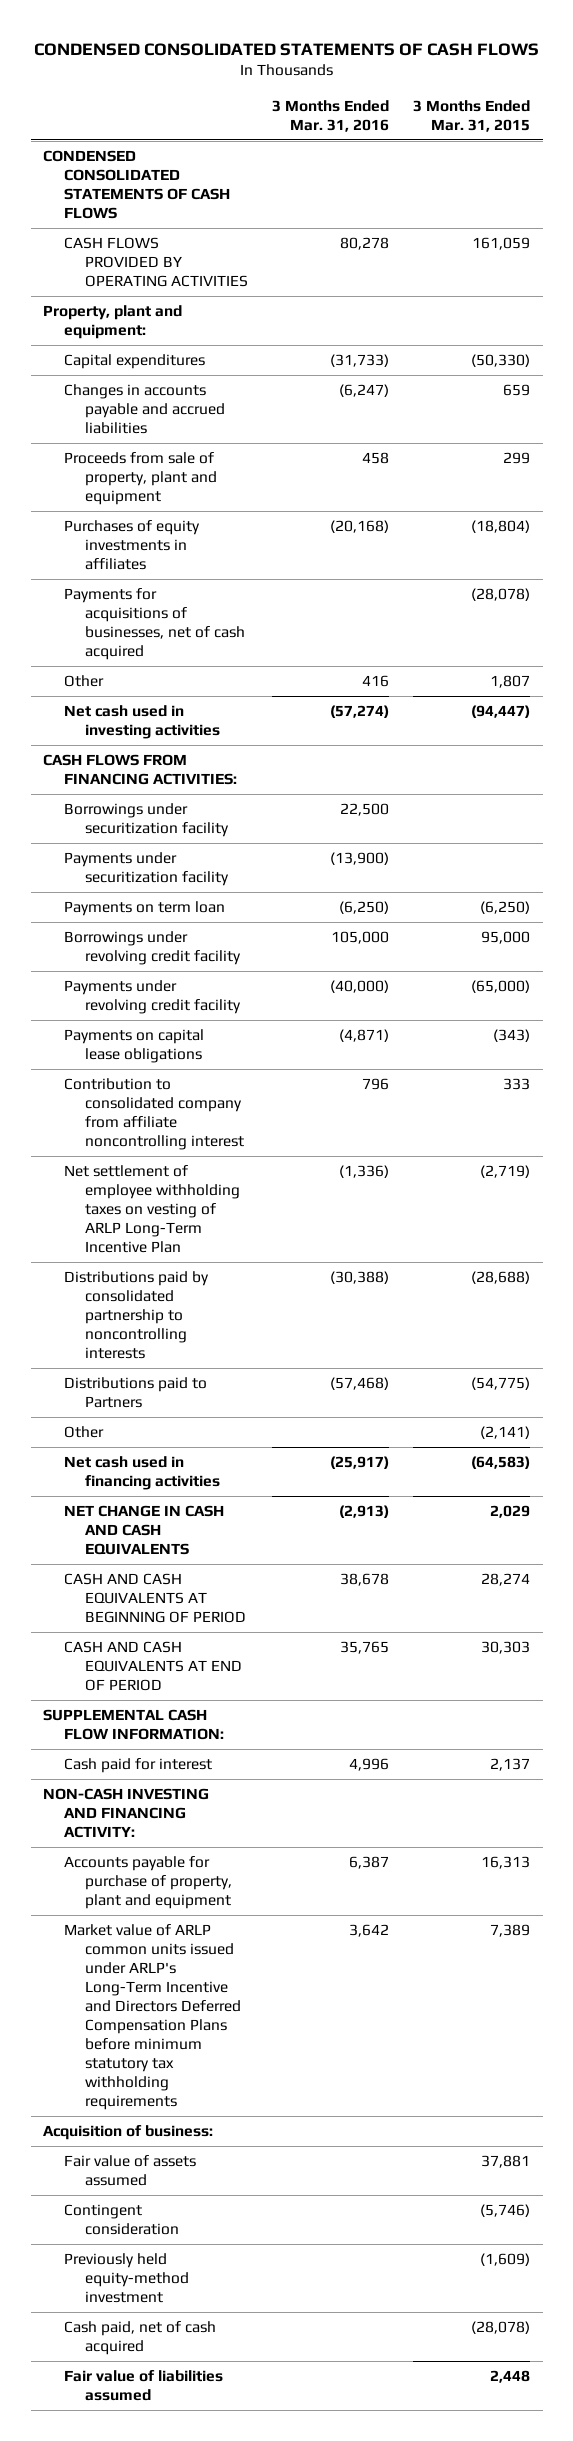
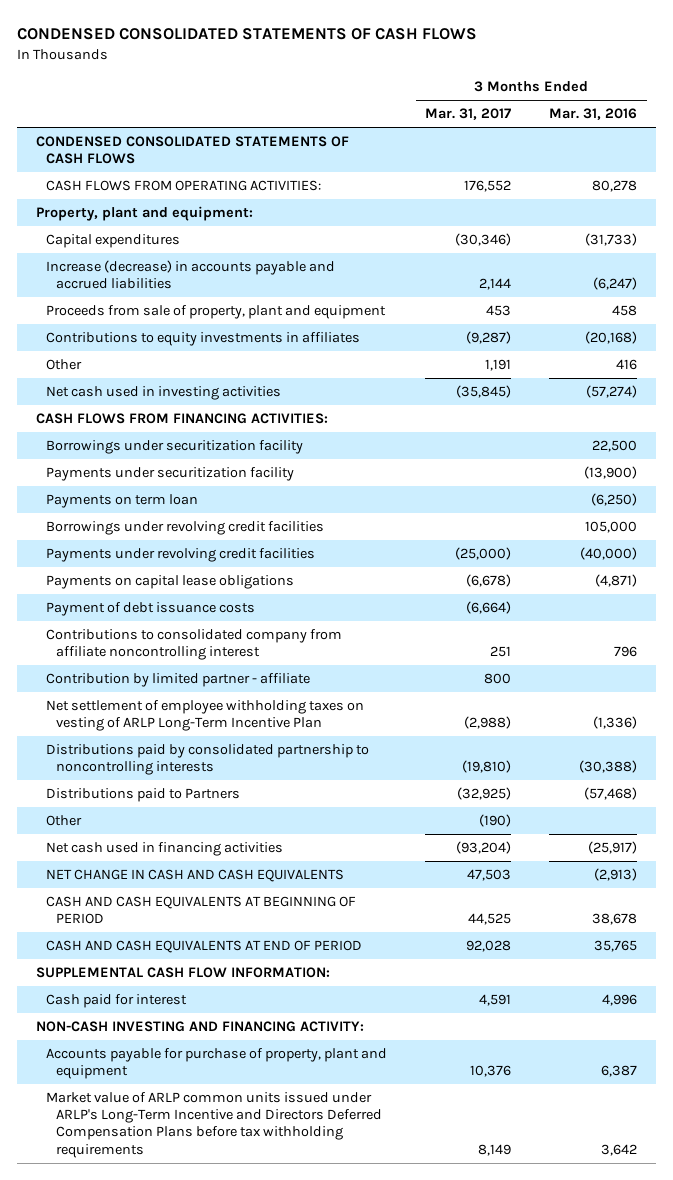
[413,99,531,132] 3 Months Ended Mar. 31, 2015 -> none
none -> [425,108,512,121] Mar. 31, 2017
[63,237,248,288] CASH FLOWS PROVIDED BY OPERATING ACTIVITIES -> [46,180,322,192] CASH FLOWS FROM OPERATING ACTIVITIES:
[63,384,225,435] Changes in accounts payable and accrued liabilities -> [46,260,336,290] Increase (decrease) in accounts payable and accrued liabilities
[63,588,245,660] Payments for acquisitions of businesses, net of cash acquired -> none
[63,520,200,571] Purchases of equity investments in affiliates -> [46,332,361,347] Contributions to equity investments in affiliates
[63,931,241,966] Borrowings under revolving credit facility -> [46,521,325,536] Borrowings under revolving credit facilities
[63,980,241,1015] Payments under revolving credit facility -> [46,548,316,563] Payments under revolving credit facilities
none -> [46,602,256,617] Payment of debt issuance costs
[63,1078,244,1150] Contribution to consolidated company from affiliate noncontrolling interest -> [46,629,343,661] Contributions to consolidated company from affiliate noncontrolling interest
none -> [46,673,311,688] Contribution by limited partner - affiliate
[43,2125,214,2141] Acquisition of business: -> none
[63,2155,196,2187] Fair value of assets assumed -> none
[63,2204,179,2236] Contingent consideration -> none
[63,2253,189,2304] Previously held equity-method investment -> none
[63,2321,216,2356] Cash paid, net of cash acquired -> none
[63,2370,223,2402] Fair value of liabilities assumed -> none
[63,1924,241,2110] Market value of ARLP common units issued under ARLP's Long-Term Incentive and Directors Deferred Compensation Plans before minimum statutory tax withholding requirements -> [46,1092,383,1158] Market value of ARLP common units issued under ARLP's Long-Term Incentive and Directors Deferred Compensation Plans before tax withholding requirements

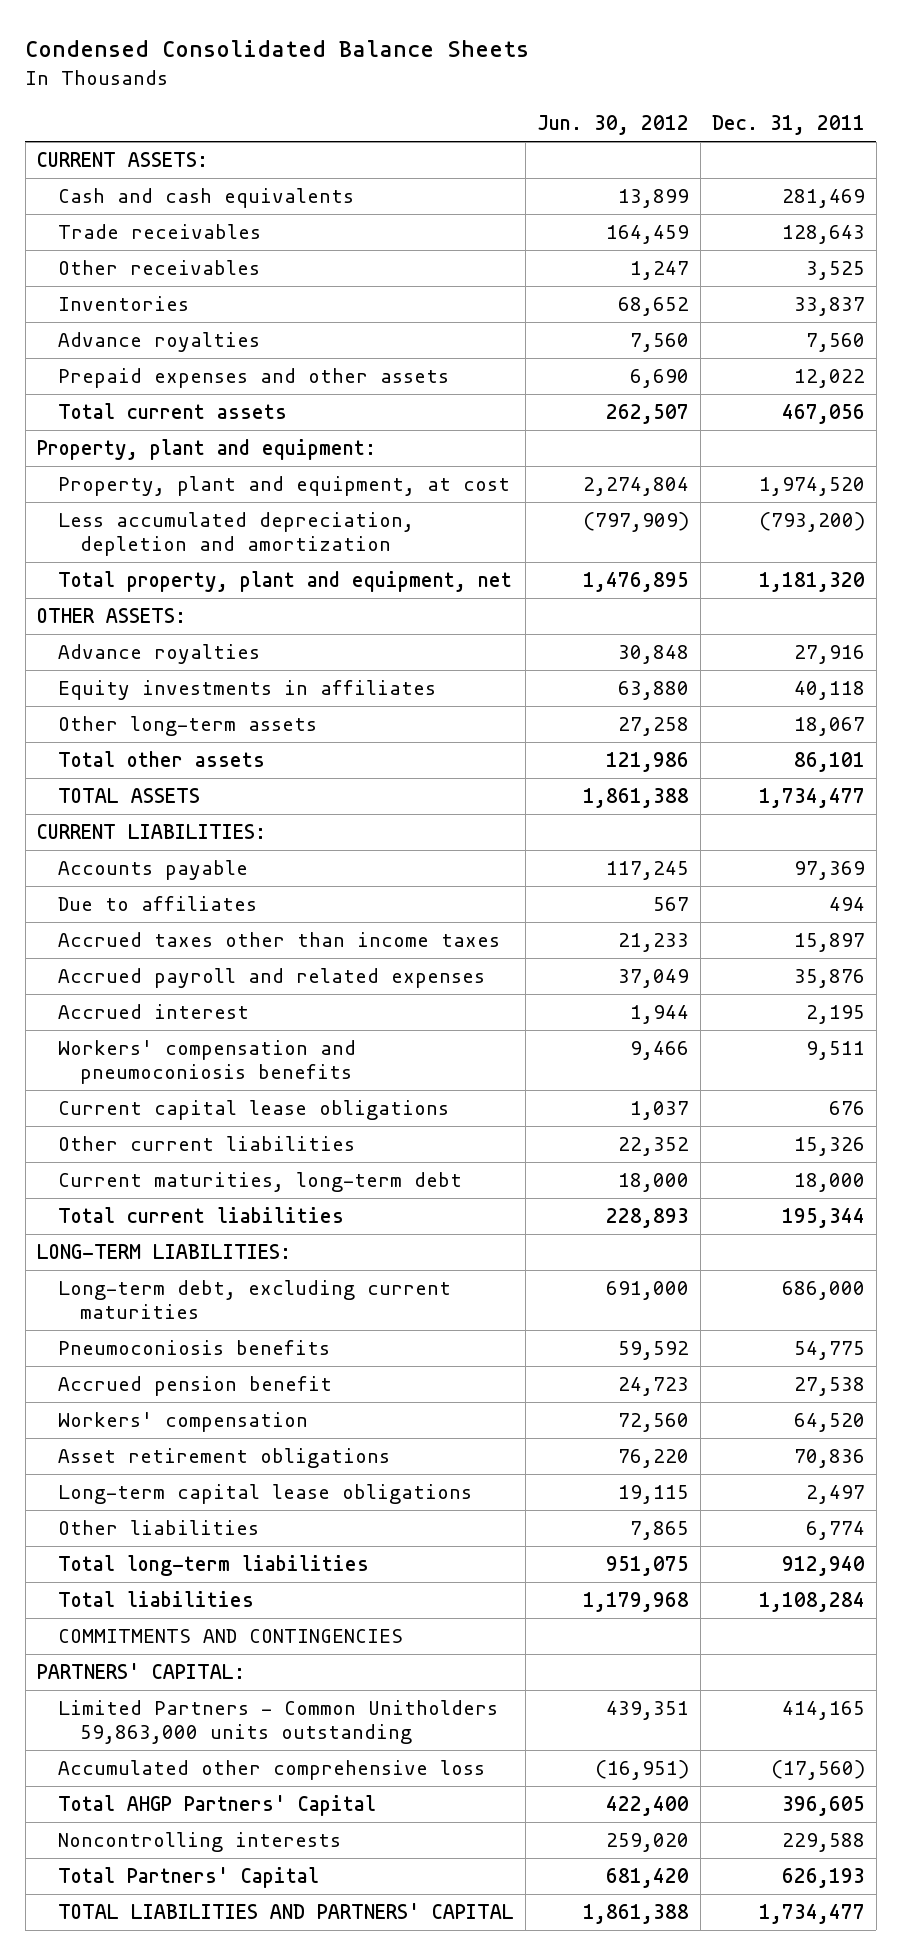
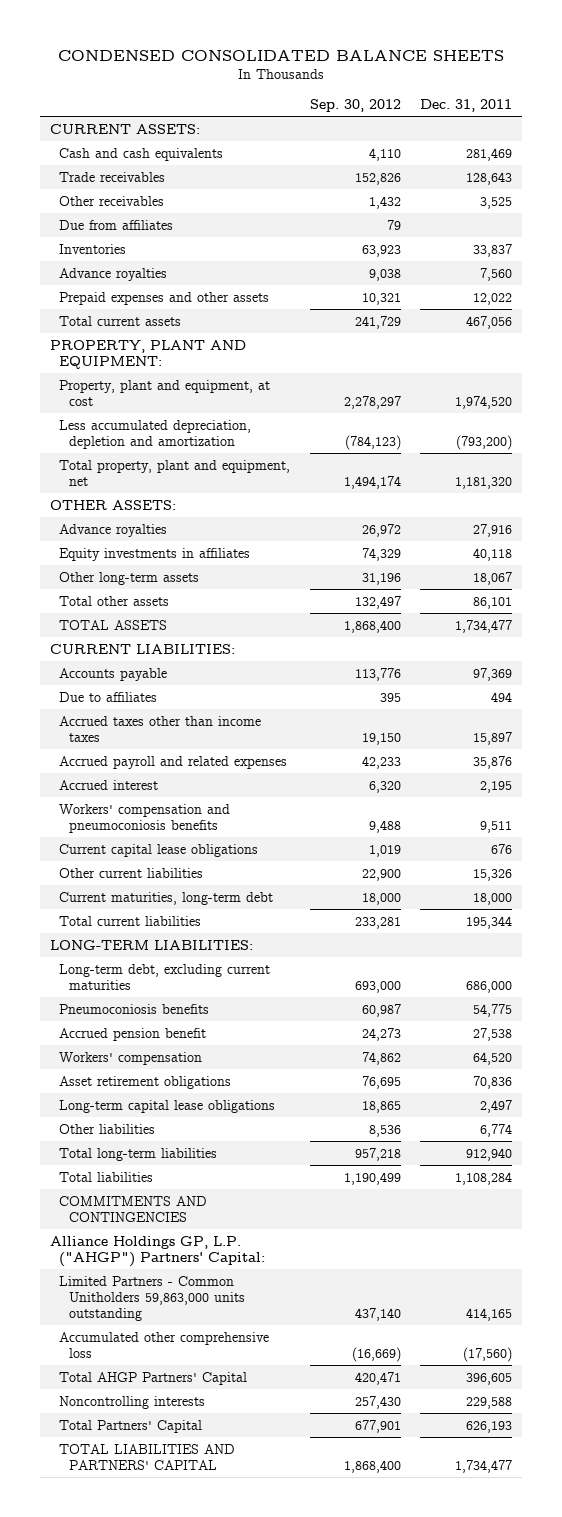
[25,40,530,58] Condensed Consolidated Balance Sheets -> [57,49,504,61] CONDENSED CONSOLIDATED BALANCE SHEETS
[537,115,690,136] Jun. 30, 2012 -> none
none -> [309,98,401,112] Sep. 30, 2012
none -> [59,219,174,230] Due from affiliates
[36,439,376,461] Property, plant and equipment: -> [49,339,246,369] PROPERTY, PLANT AND EQUIPMENT:
[36,1663,245,1680] PARTNERS' CAPITAL: -> [49,1235,266,1267] Alliance Holdings GP, L.P. ("AHGP") Partners' Capital:

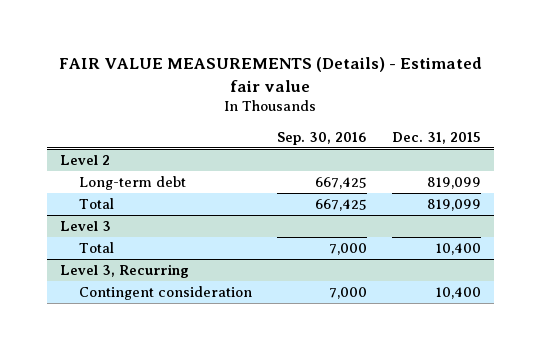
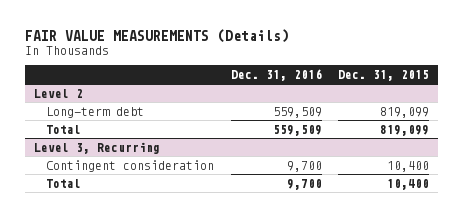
[59,57,483,92] FAIR VALUE MEASUREMENTS (Details) - Estimated fair value -> [25,29,290,44] FAIR VALUE MEASUREMENTS (Details)
[276,131,367,145] Sep. 30, 2016 -> none
none -> [230,68,322,81] Dec. 31, 2016
[59,221,111,232] Level 3 -> none
[78,242,114,254] Total -> none
none -> [45,178,81,188] Total

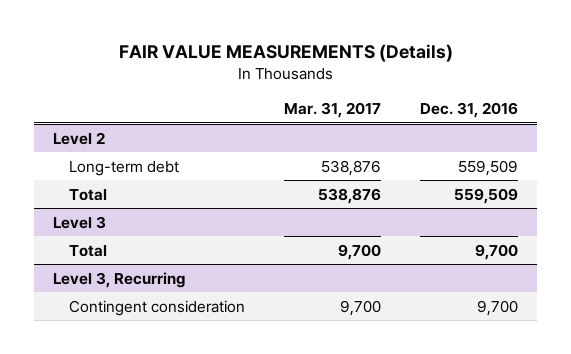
[338,69,430,81] Dec. 31, 2015 -> none
none -> [283,102,381,119] Mar. 31, 2017
none -> [53,215,107,229] Level 3
none -> [69,244,108,257] Total
[45,178,81,188] Total -> none

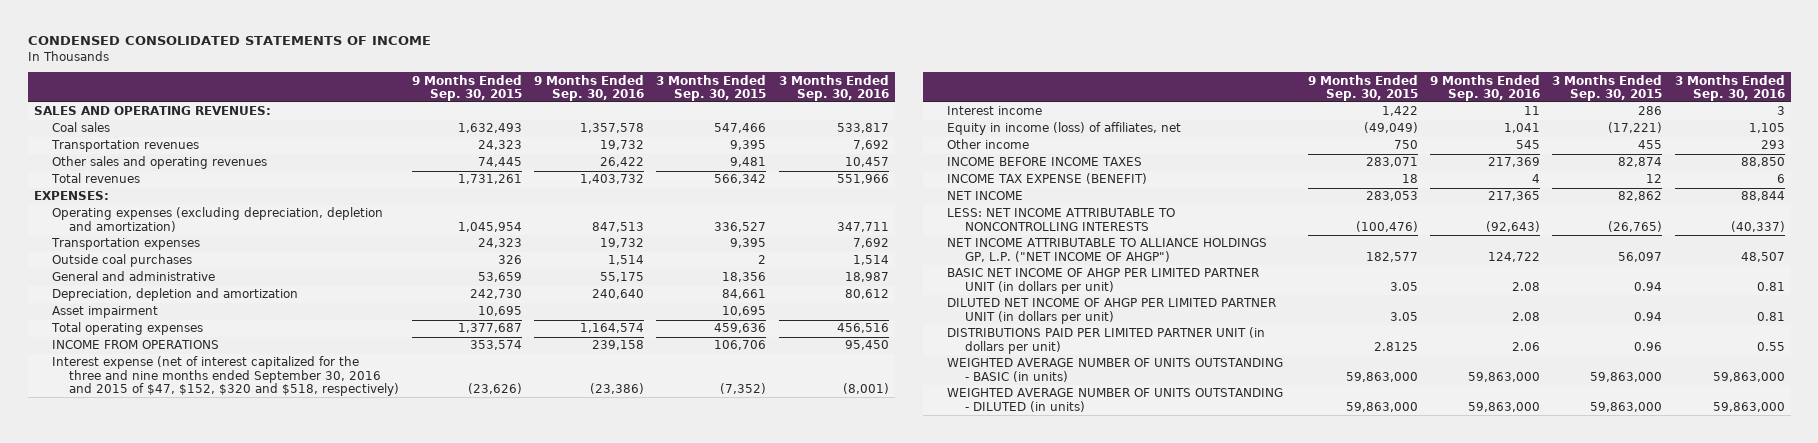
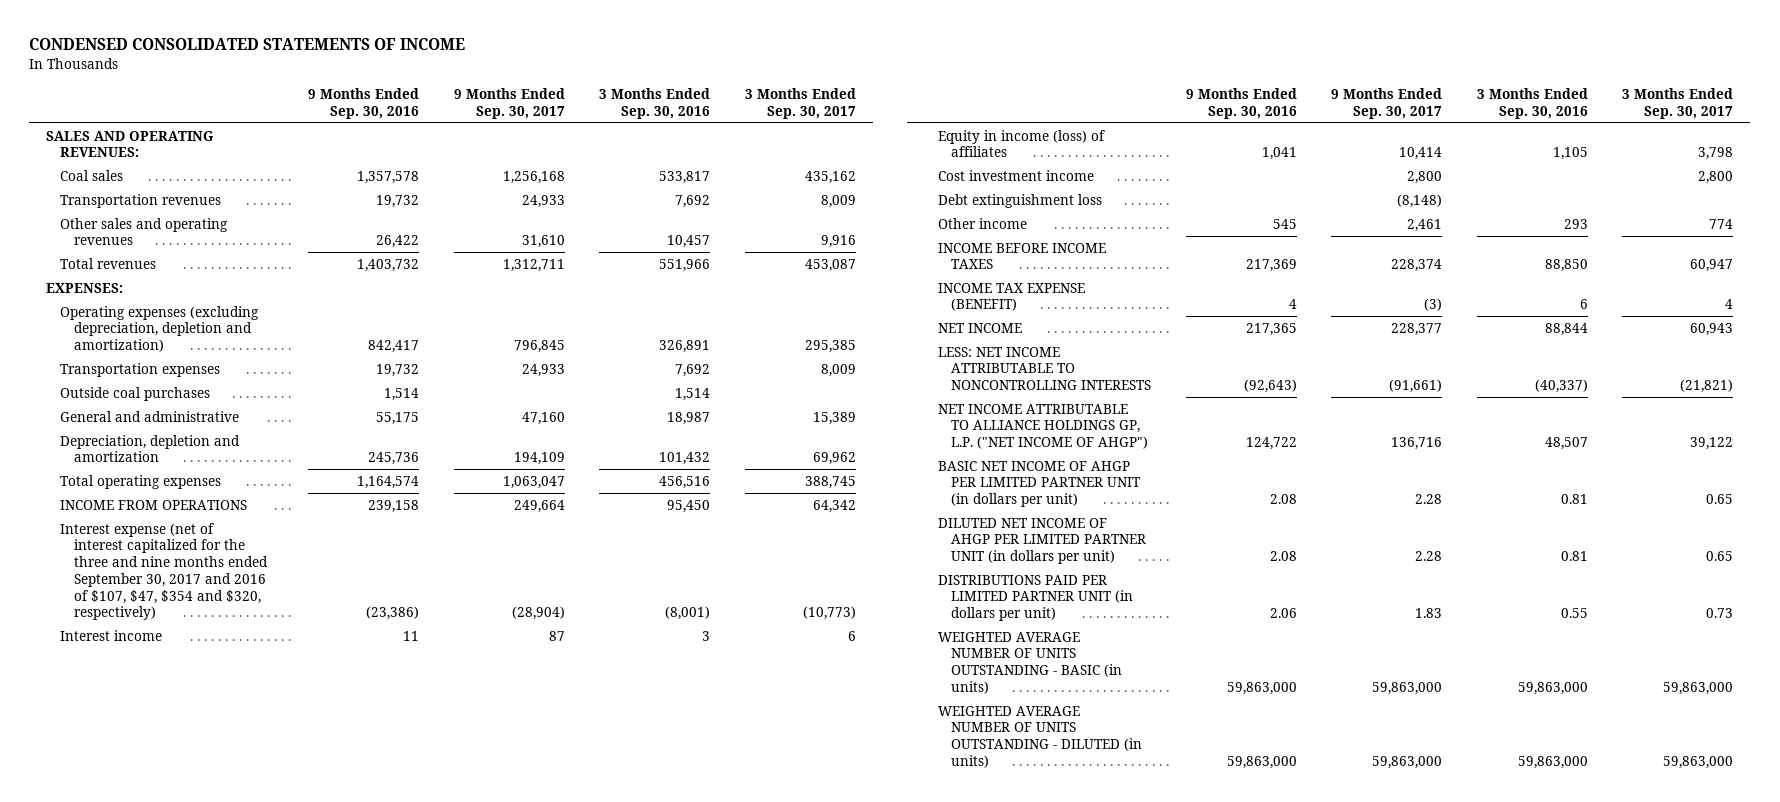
[411,74,522,101] 9 Months Ended Sep. 30, 2015 -> none
[656,74,767,101] 3 Months Ended Sep. 30, 2015 -> none
none -> [453,88,565,119] 9 Months Ended Sep. 30, 2017
none -> [744,88,856,119] 3 Months Ended Sep. 30, 2017
[592,221,645,232] 847,513 -> [368,340,420,354] 842,417
[836,221,889,232] 347,711 -> [659,340,711,354] 326,891
[51,306,158,319] Asset impairment -> none
[592,289,645,300] 240,640 -> [368,452,420,466] 245,736
[844,289,889,300] 80,612 -> [659,452,711,466] 101,432
[51,356,400,396] Interest expense (net of interest capitalized for the three and nine months ended September 30, 2016 and 2015 of $47, $152, $320 and $518, respectively) -> [60,522,268,621] Interest expense (net of interest capitalized for the three and nine months ended September 30, 2017 and 2016 of $107, $47, $354 and $320, respectively)
[947,122,1182,136] Equity in income (loss) of affiliates, net -> [937,129,1105,158] Equity in income (loss) of affiliates
none -> [937,169,1094,181] Cost investment income
none -> [937,193,1102,208] Debt extinguishment loss

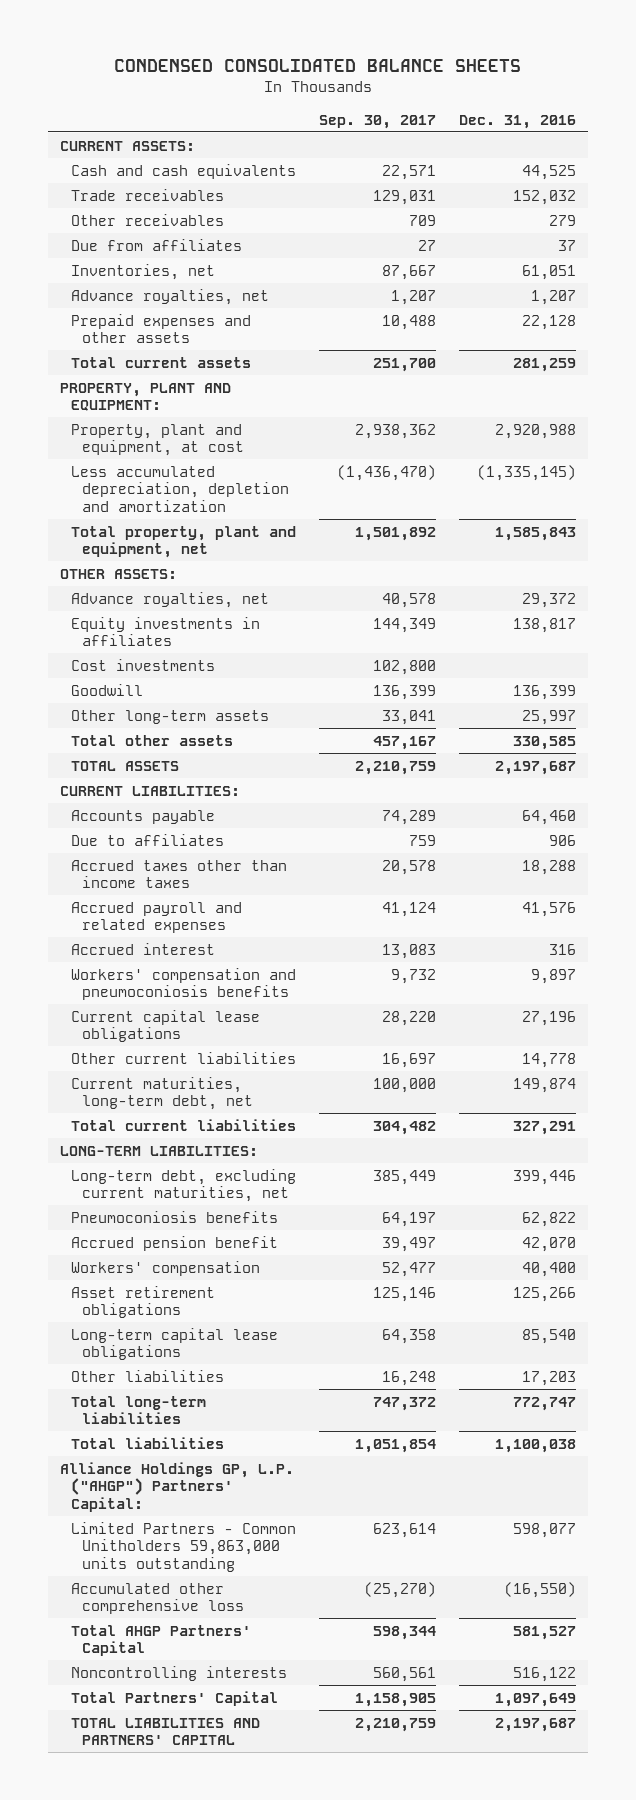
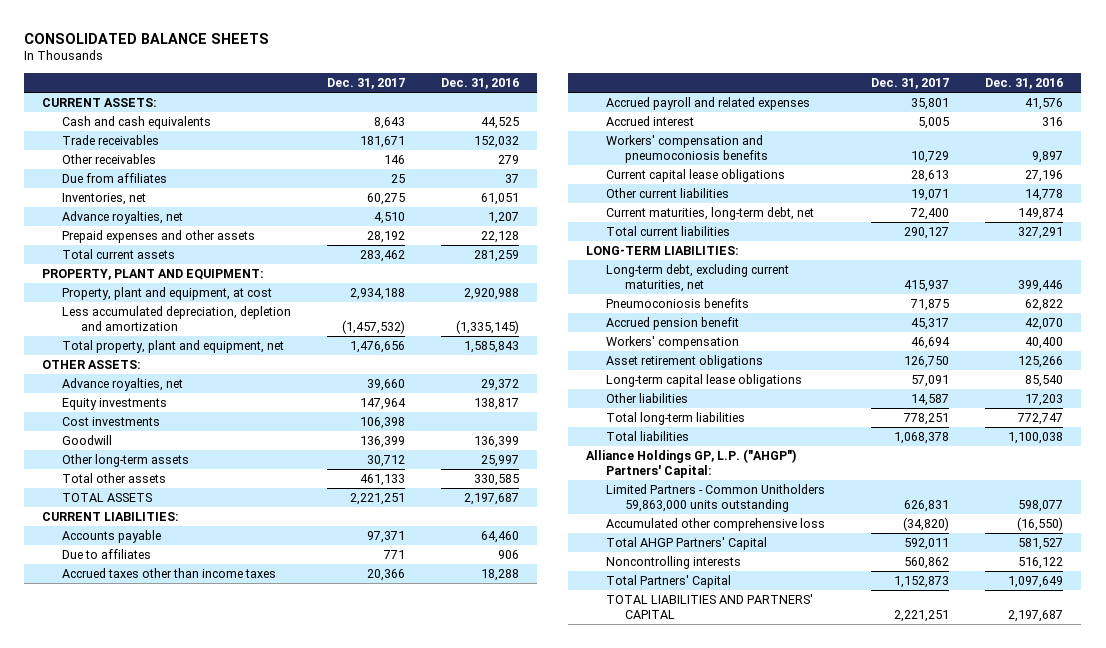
[113,58,521,72] CONDENSED CONSOLIDATED BALANCE SHEETS -> [24,32,270,44] CONSOLIDATED BALANCE SHEETS
[319,114,437,129] Sep. 30, 2017 -> none
none -> [326,77,405,89] Dec. 31, 2017
[70,616,260,647] Equity investments in affiliates -> [61,398,167,411] Equity investments

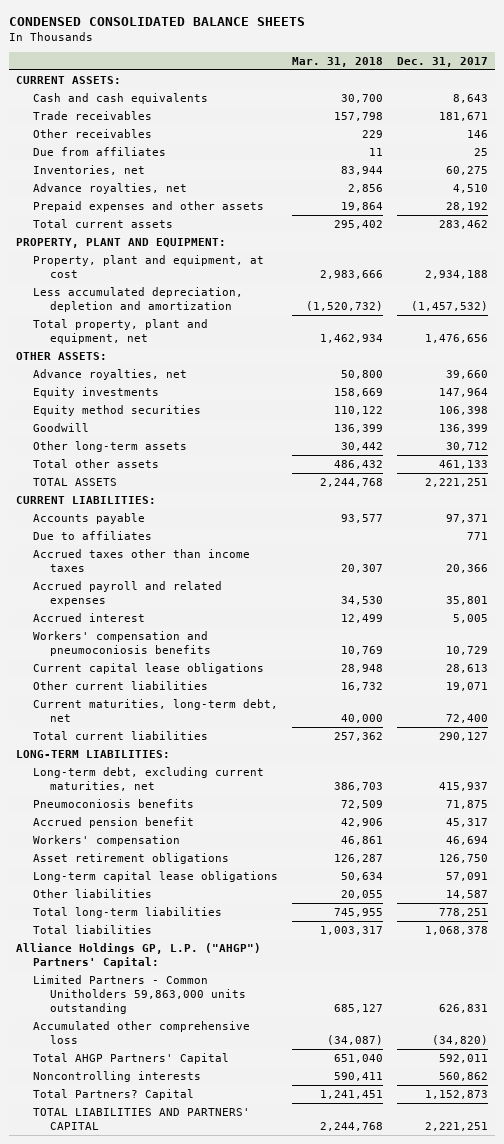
[24,32,270,44] CONSOLIDATED BALANCE SHEETS -> [8,17,305,27] CONDENSED CONSOLIDATED BALANCE SHEETS
[441,77,520,89] Dec. 31, 2016 -> none
none -> [292,56,384,67] Mar. 31, 2018
[61,417,160,427] Cost investments -> [33,404,202,416] Equity method securities
[605,575,731,589] Total Partners' Capital -> [33,1088,195,1100] Total Partners? Capital

